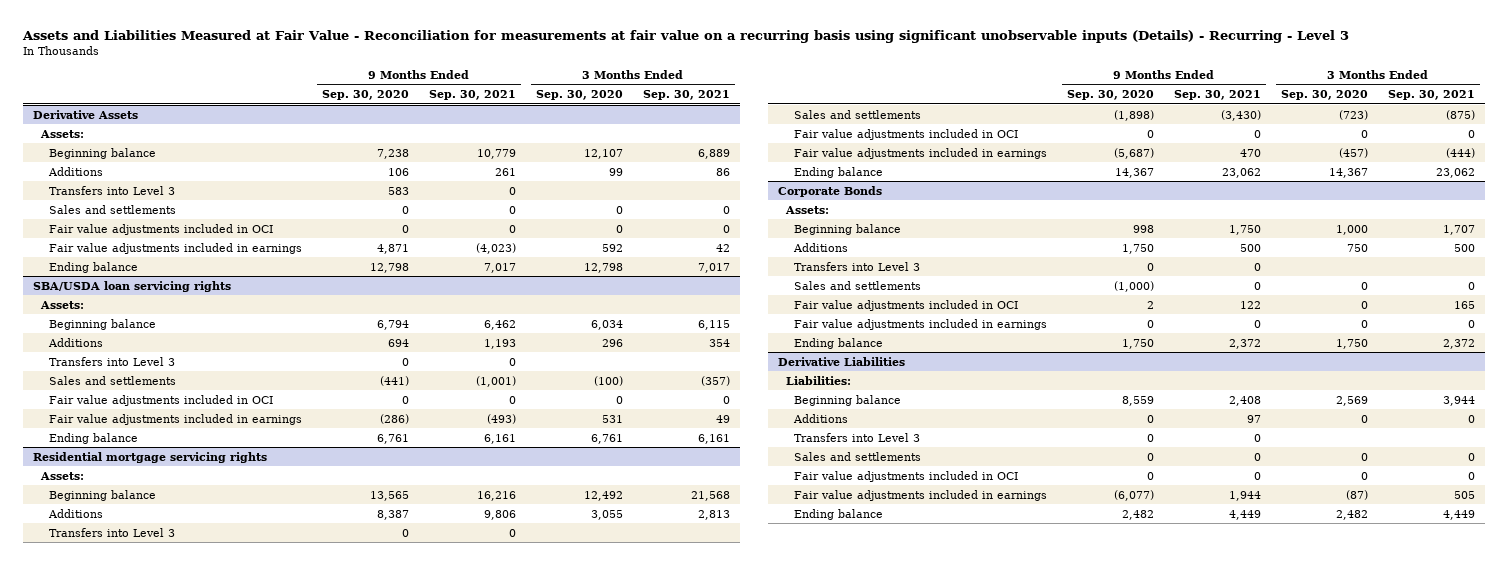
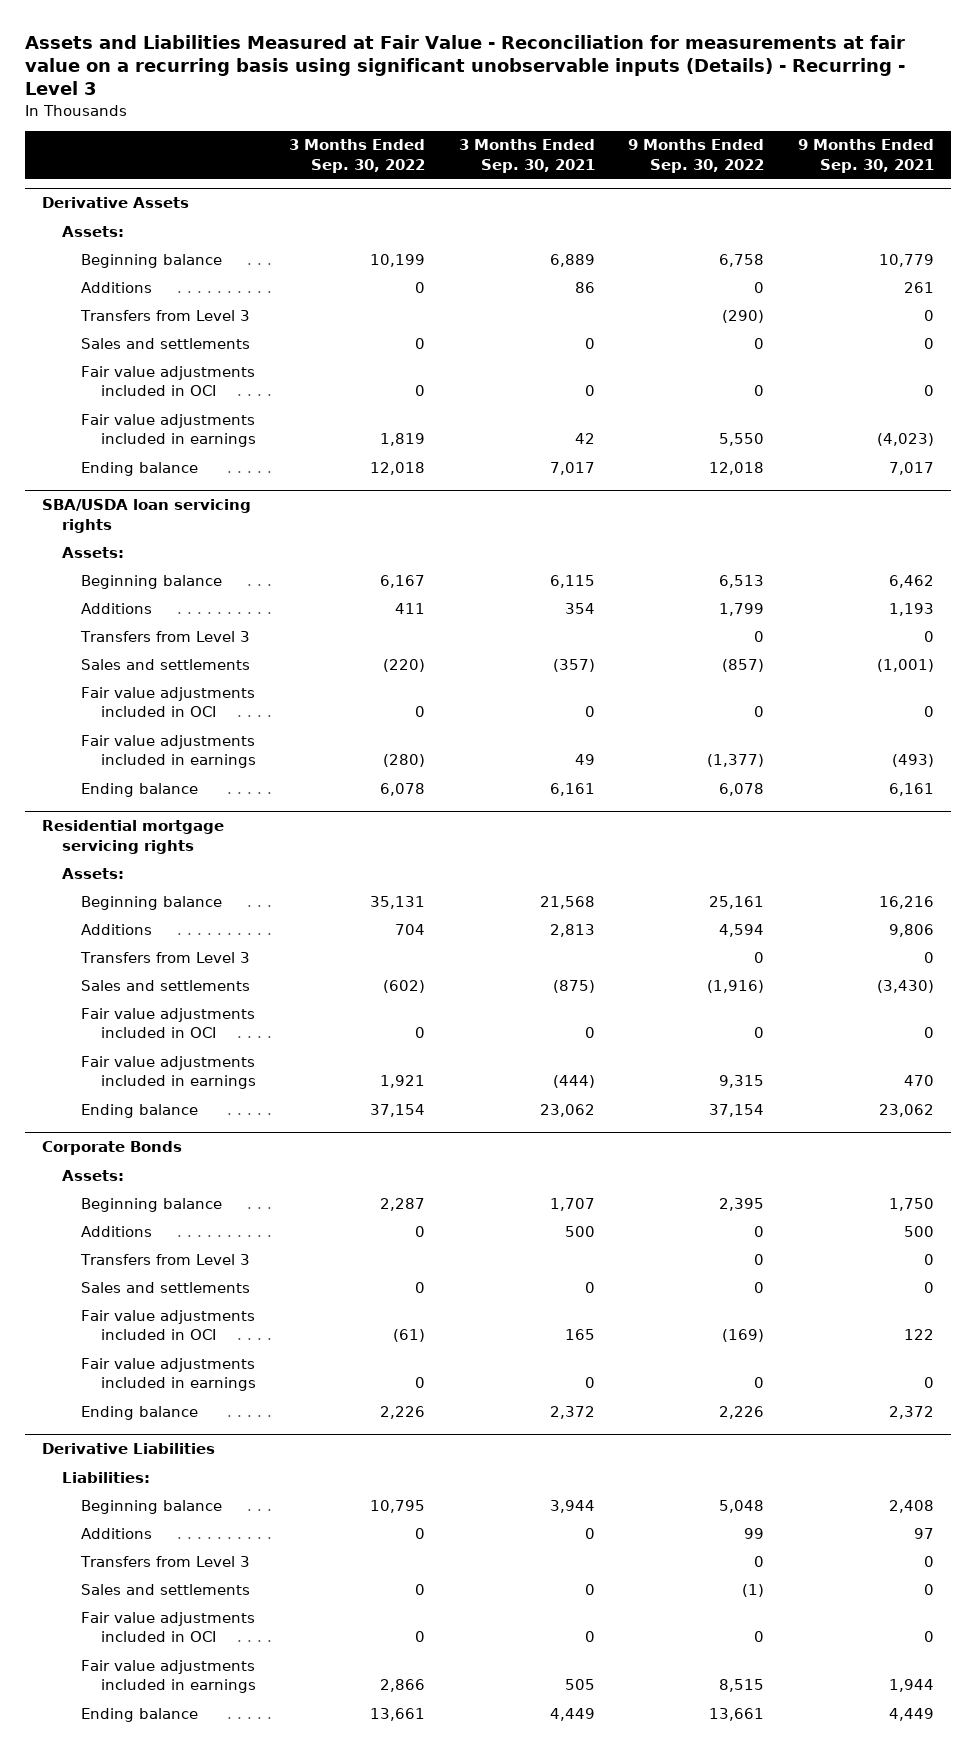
[321,90,409,101] Sep. 30, 2020 -> none
[535,90,623,101] Sep. 30, 2020 -> none
none -> [289,139,426,173] 3 Months Ended Sep. 30, 2022
none -> [628,139,765,173] 9 Months Ended Sep. 30, 2022
[48,185,175,195] Transfers into Level 3 -> [80,309,251,321] Transfers from Level 3
[48,356,175,366] Transfers into Level 3 -> [80,630,251,642] Transfers from Level 3
[48,527,175,537] Transfers into Level 3 -> [80,951,251,963] Transfers from Level 3
[793,261,920,271] Transfers into Level 3 -> [80,1253,251,1265] Transfers from Level 3
[793,432,920,442] Transfers into Level 3 -> [80,1555,251,1567] Transfers from Level 3

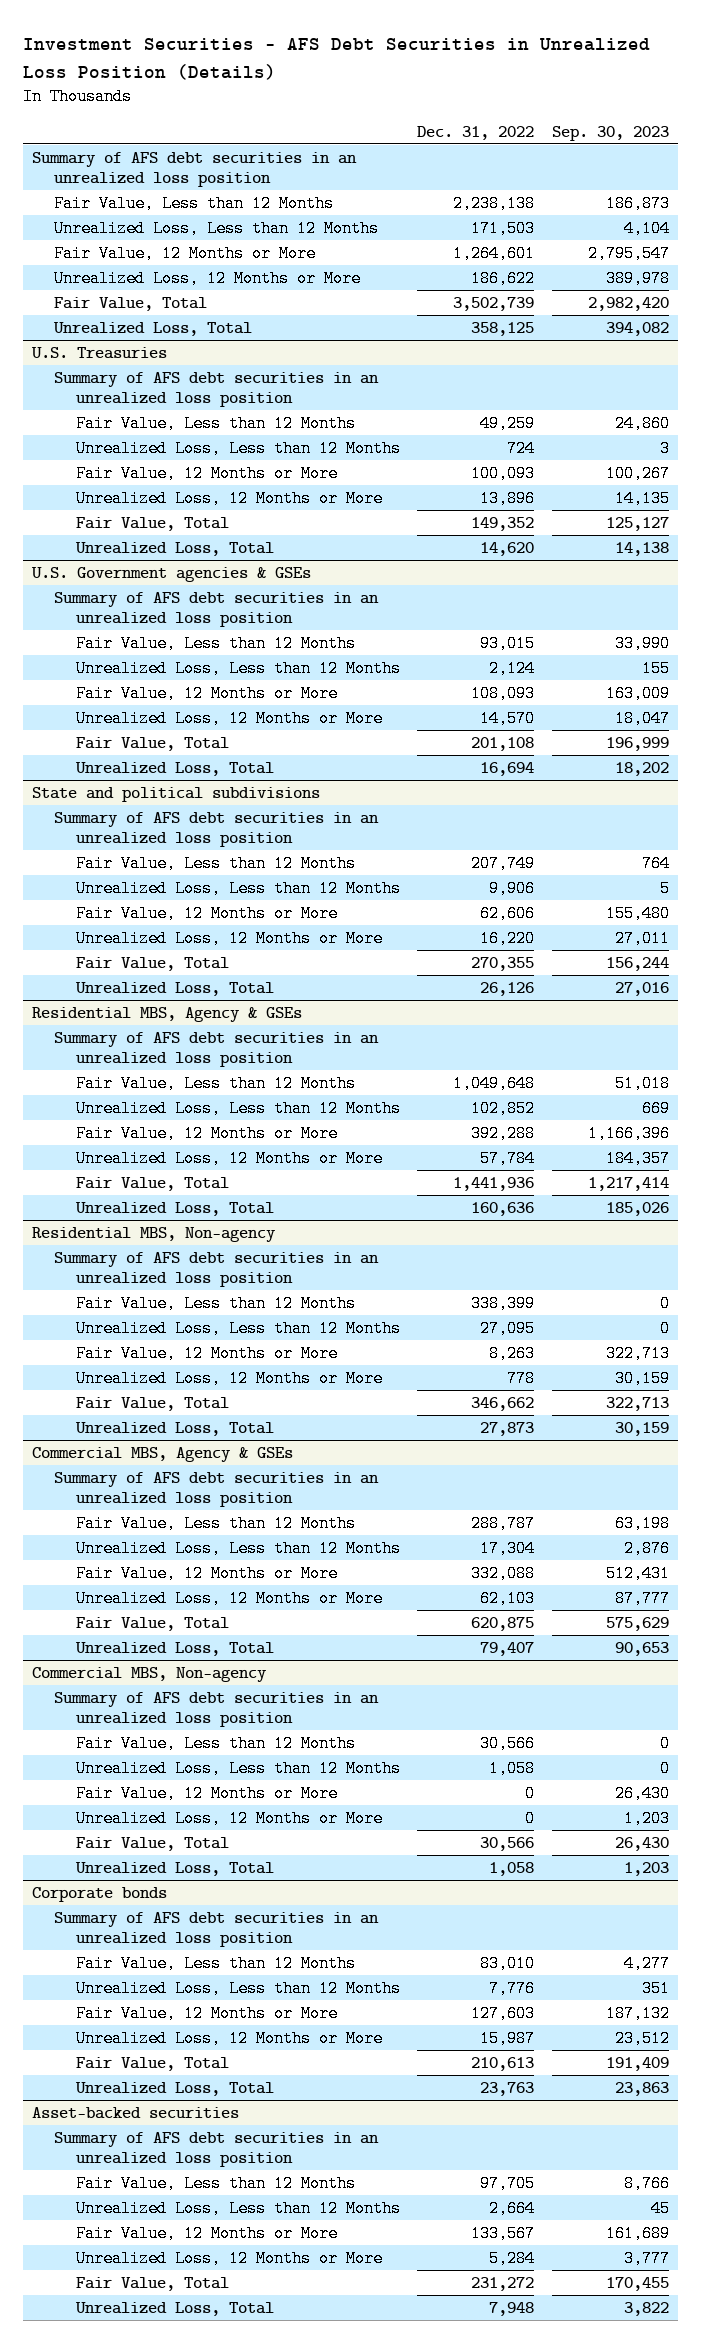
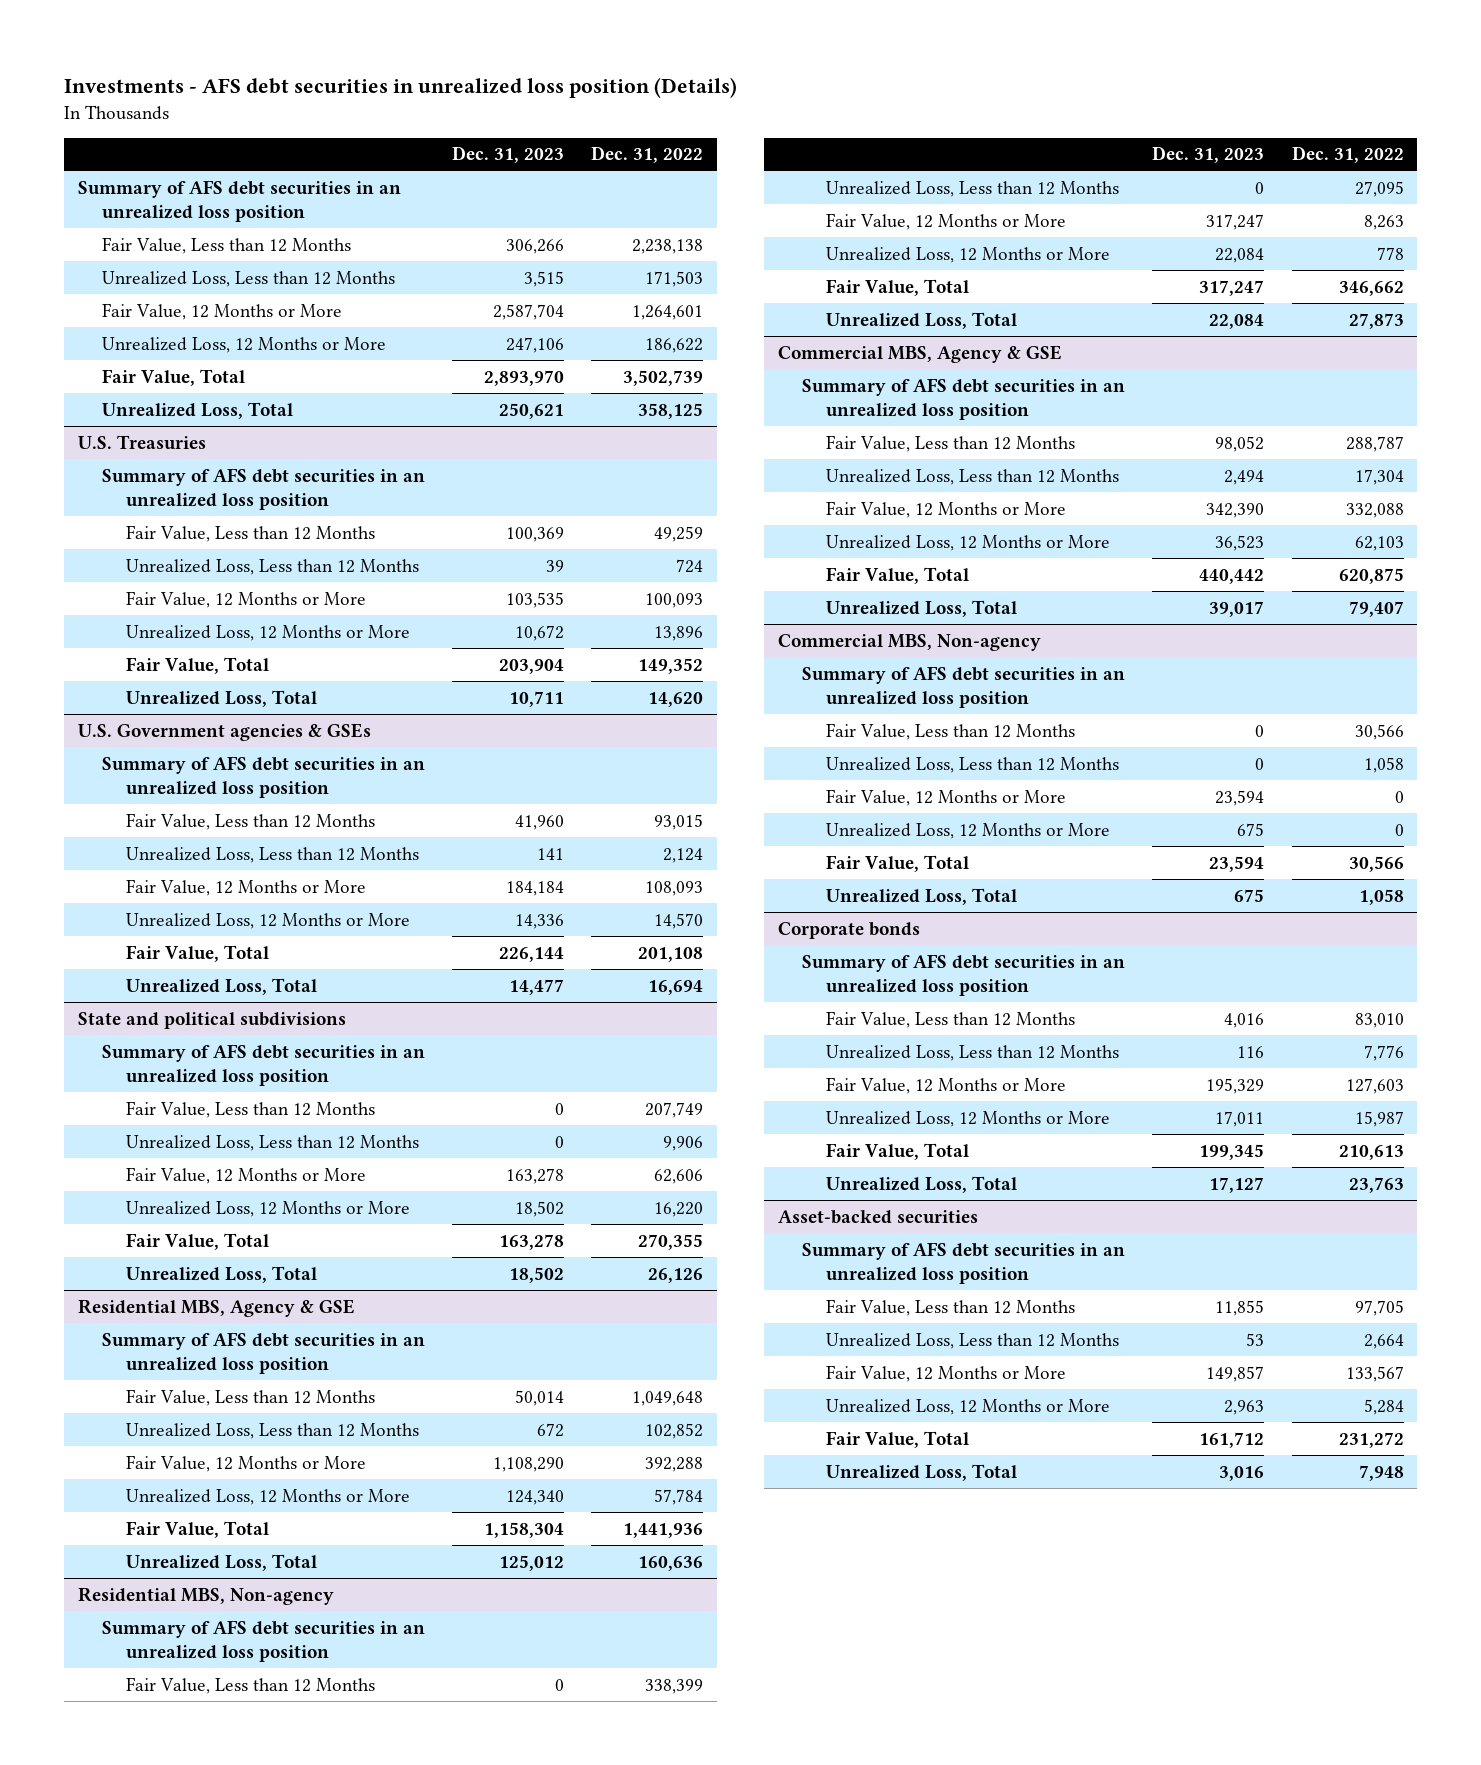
[23,38,651,80] Investment Securities - AFS Debt Securities in Unrealized Loss Position (Details) -> [63,77,737,99] Investments - AFS debt securities in unrealized loss position (Details)
[551,125,669,141] Sep. 30, 2023 -> none
none -> [452,146,565,164] Dec. 31, 2023
[31,1006,302,1022] Residential MBS, Agency & GSEs -> [77,1298,355,1317] Residential MBS, Agency & GSE
[31,1446,293,1462] Commercial MBS, Agency & GSEs -> [777,344,1062,363] Commercial MBS, Agency & GSE

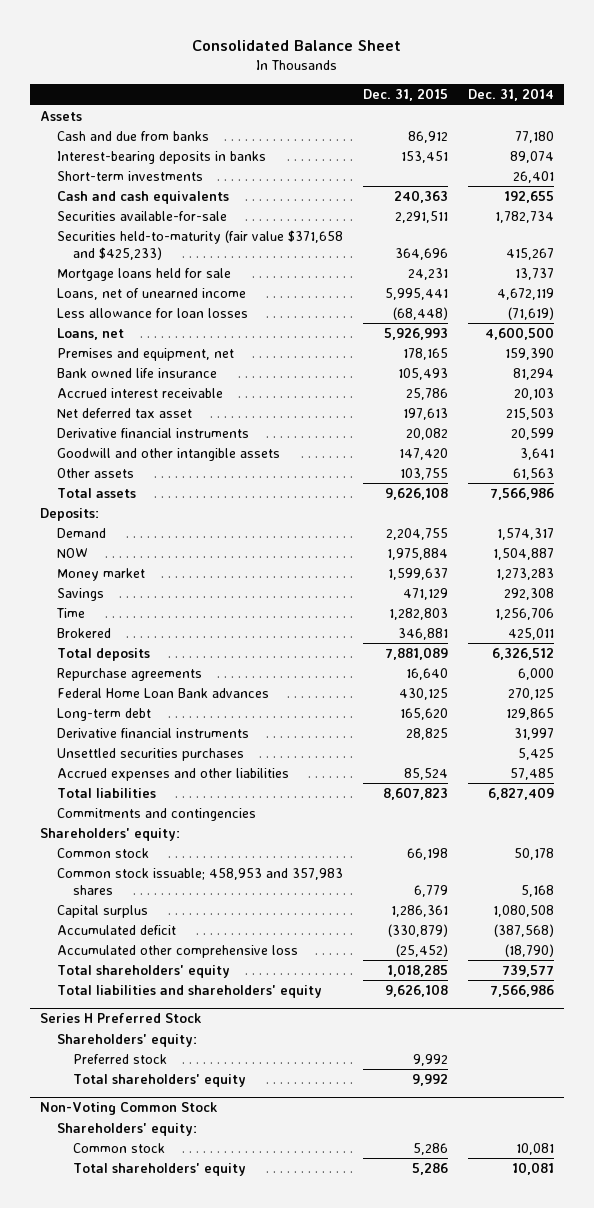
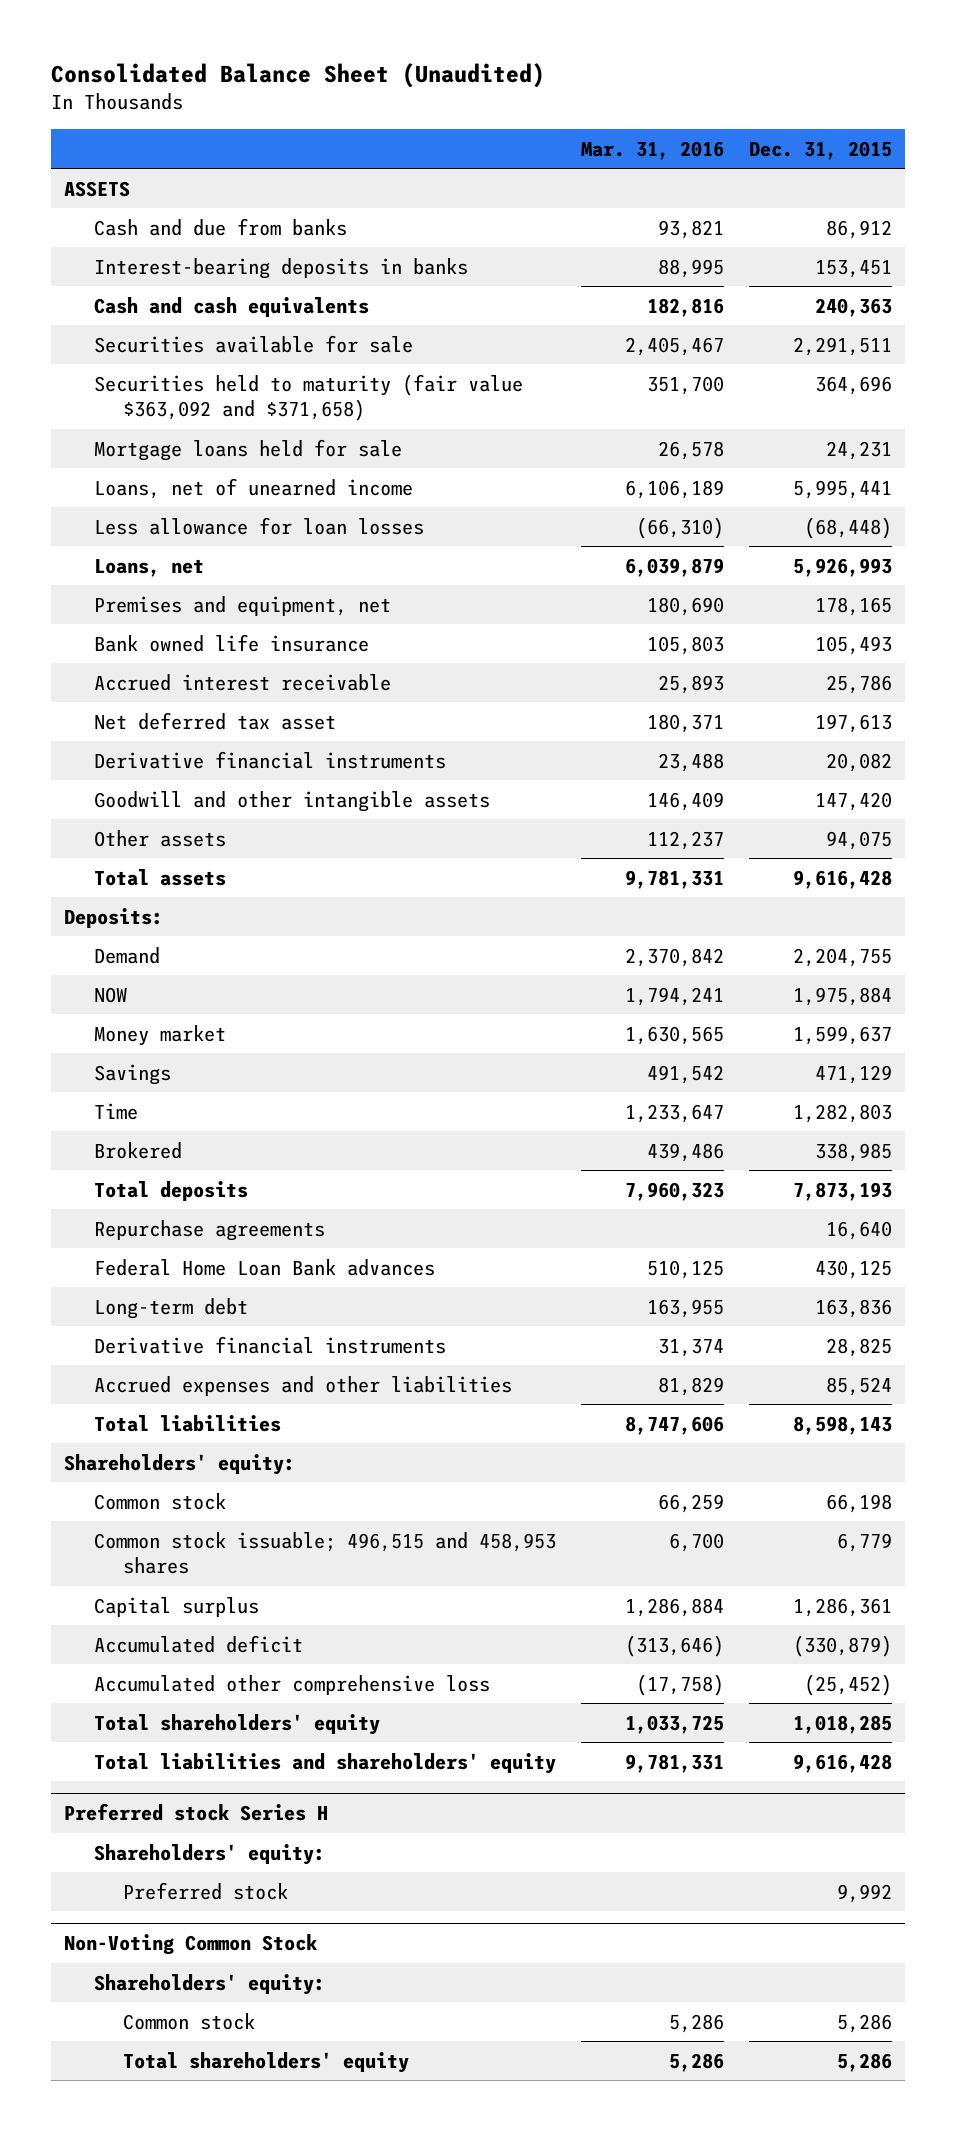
[191,40,401,52] Consolidated Balance Sheet -> [51,63,546,89] Consolidated Balance Sheet (Unaudited)
[468,88,555,102] Dec. 31, 2014 -> none
none -> [580,140,724,160] Mar. 31, 2016
[39,110,82,121] Assets -> [63,180,130,197] ASSETS
[56,170,203,181] Short-term investments -> none
[56,210,227,221] Securities available-for-sale -> [93,334,413,353] Securities available for sale
[56,229,343,260] Securities held-to-maturity (fair value $371,658 and $425,233) -> [93,373,523,422] Securities held to maturity (fair value $363,092 and $371,658)
[399,467,448,480] 103,755 -> [826,830,893,850] 94,075
[384,486,448,500] 9,626,108 -> [793,869,893,889] 9,616,428
[397,627,448,640] 346,881 -> [815,1142,893,1162] 338,985
[384,646,448,660] 7,881,089 -> [793,1181,893,1201] 7,873,193
[399,707,448,720] 165,620 -> [815,1298,893,1318] 163,836
[56,747,244,761] Unsettled securities purchases -> none
[56,807,256,821] Commitments and contingencies -> none
[382,786,448,800] 8,607,823 -> [793,1415,893,1435] 8,598,143
[56,867,343,895] Common stock issuable; 458,953 and 357,983 shares -> [93,1531,556,1575] Common stock issuable; 496,515 and 458,953 shares
[384,983,448,997] 9,626,108 -> [793,1753,893,1773] 9,616,428
[39,1013,202,1024] Series H Preferred Stock -> [63,1803,328,1822] Preferred stock Series H
[73,1073,247,1087] Total shareholders' equity -> none

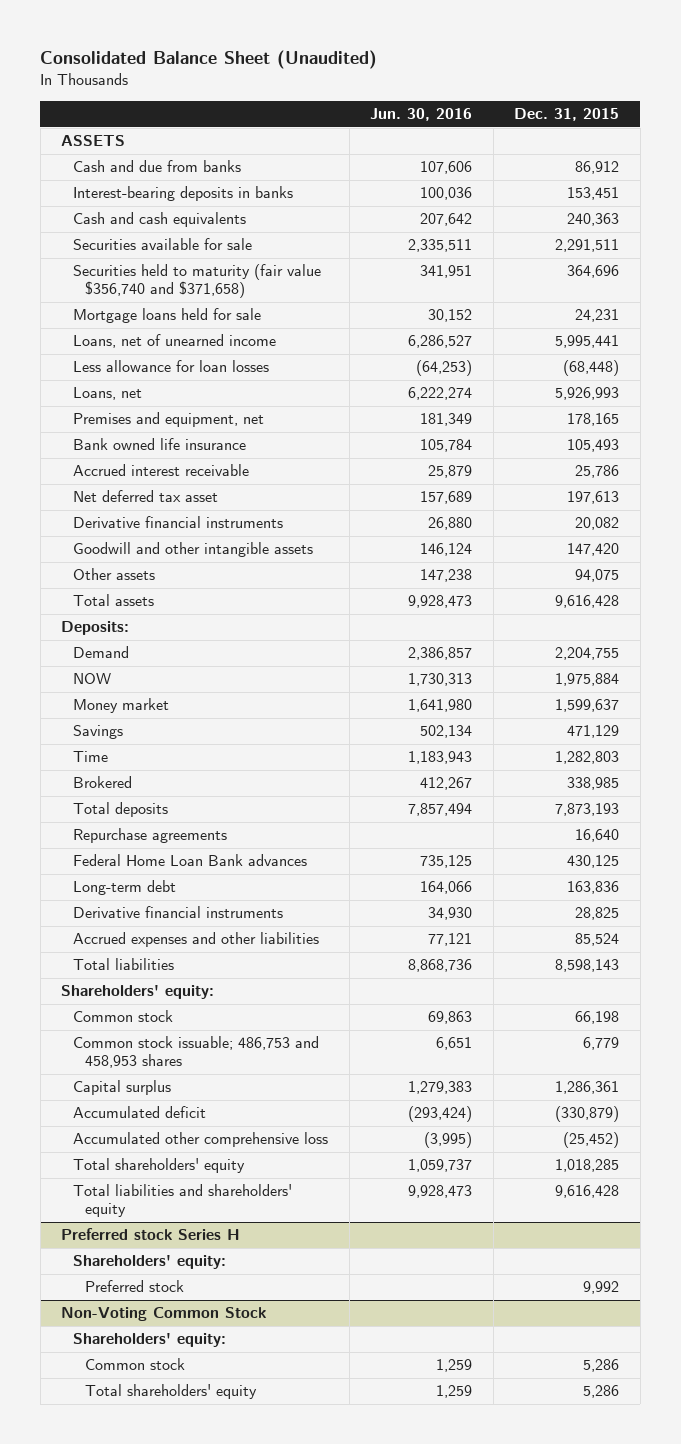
[580,140,724,160] Mar. 31, 2016 -> none
none -> [370,107,473,121] Jun. 30, 2016
[93,373,523,422] Securities held to maturity (fair value $363,092 and $371,658) -> [73,264,322,299] Securities held to maturity (fair value $356,740 and $371,658)
[93,1531,556,1575] Common stock issuable; 496,515 and 458,953 shares -> [73,1036,320,1069] Common stock issuable; 486,753 and 458,953 shares

